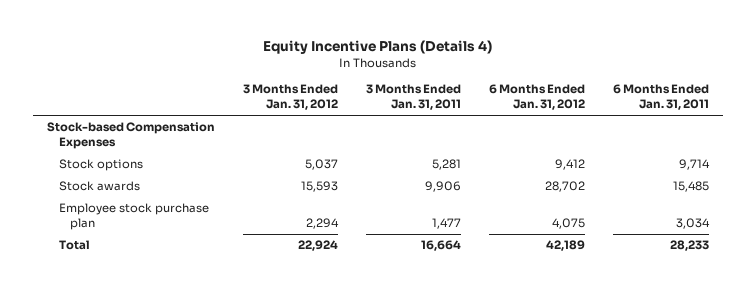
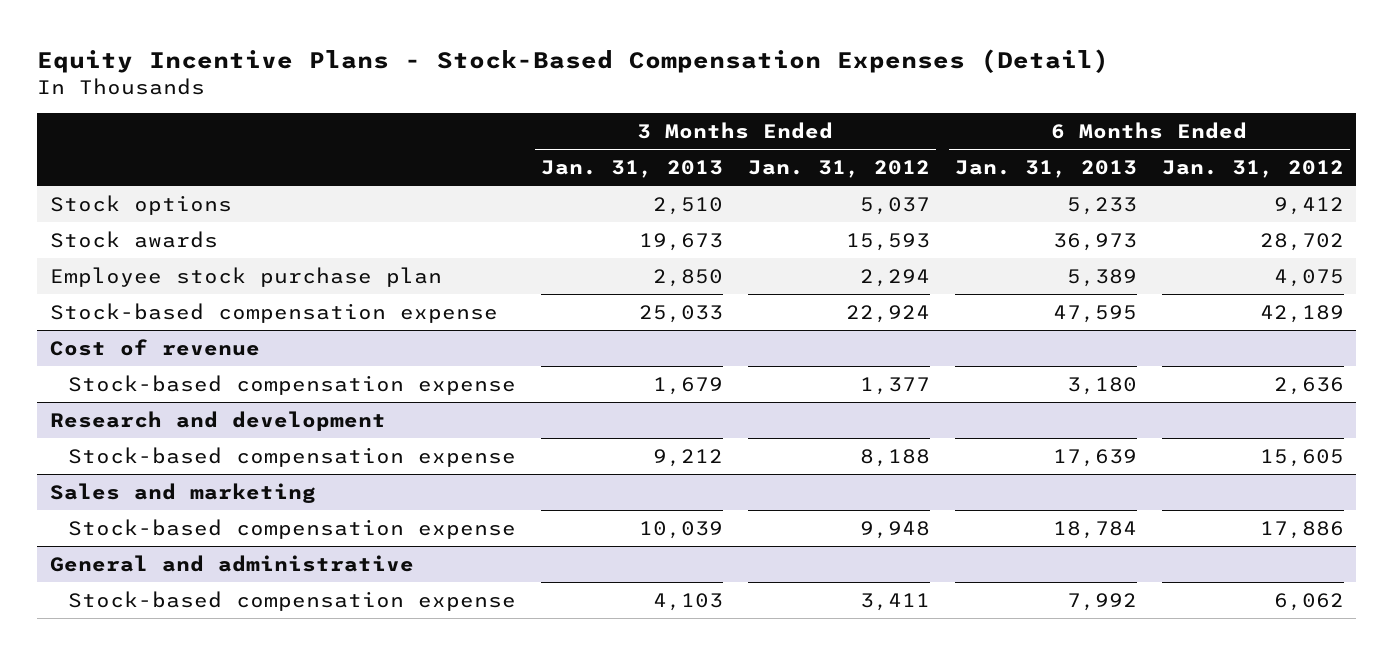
[263,40,493,55] Equity Incentive Plans (Details 4) -> [37,48,1110,73] Equity Incentive Plans - Stock-Based Compensation Expenses (Detail)
[366,84,462,111] 3 Months Ended Jan. 31, 2011 -> none
[613,84,710,111] 6 Months Ended Jan. 31, 2011 -> none
none -> [540,159,723,178] Jan. 31, 2013
none -> [954,159,1137,178] Jan. 31, 2013
[47,122,216,150] Stock-based Compensation Expenses -> none
[58,240,90,251] Total -> [49,302,498,323] Stock-based compensation expense
none -> [49,338,260,356] Cost of revenue
none -> [68,374,517,395] Stock-based compensation expense
none -> [49,410,386,431] Research and development
none -> [68,446,517,467] Stock-based compensation expense
none -> [49,482,316,503] Sales and marketing
none -> [68,518,517,539] Stock-based compensation expense
none -> [49,554,414,572] General and administrative
none -> [68,590,517,611] Stock-based compensation expense

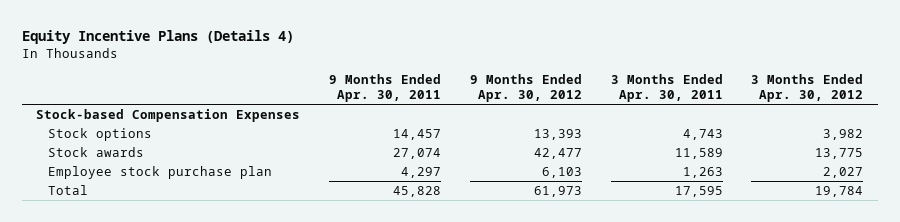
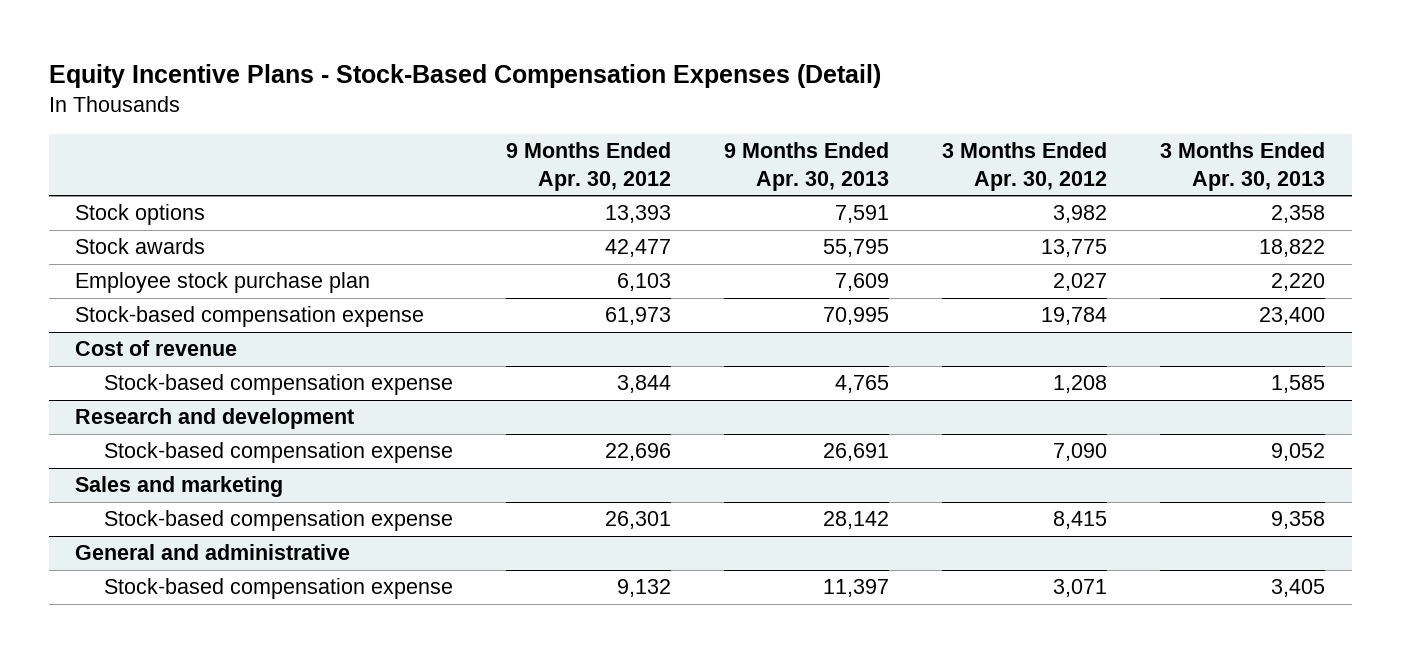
[21,29,294,44] Equity Incentive Plans (Details 4) -> [48,63,881,88] Equity Incentive Plans - Stock-Based Compensation Expenses (Detail)
[328,74,441,102] 9 Months Ended Apr. 30, 2011 -> none
[610,74,723,102] 3 Months Ended Apr. 30, 2011 -> none
none -> [723,141,889,192] 9 Months Ended Apr. 30, 2013
none -> [1160,141,1326,192] 3 Months Ended Apr. 30, 2013
[36,109,301,123] Stock-based Compensation Expenses -> none
[47,185,88,196] Total -> [75,306,425,328] Stock-based compensation expense
none -> [75,340,238,357] Cost of revenue
none -> [103,374,453,396] Stock-based compensation expense
none -> [75,408,355,430] Research and development
none -> [103,442,453,464] Stock-based compensation expense
none -> [75,476,284,498] Sales and marketing
none -> [103,510,453,532] Stock-based compensation expense
none -> [75,544,351,561] General and administrative
none -> [103,578,453,600] Stock-based compensation expense

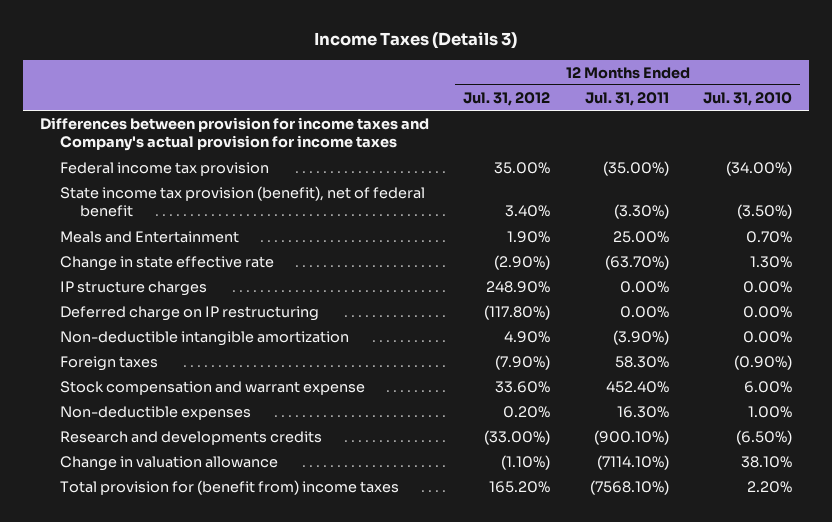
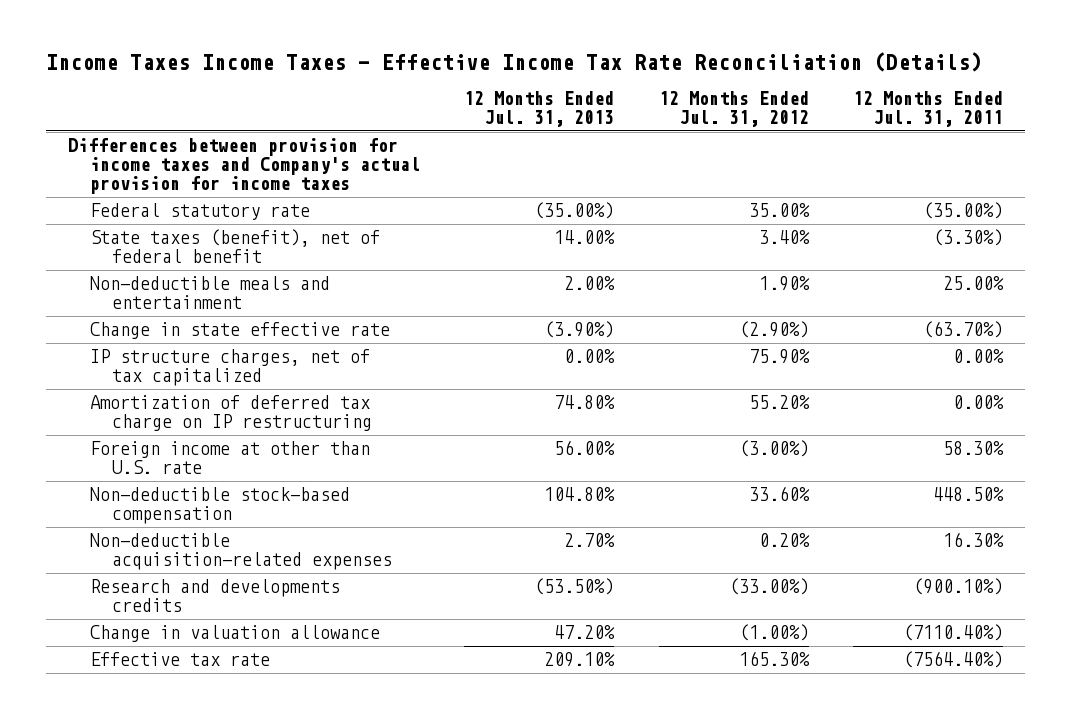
[314,32,518,50] Income Taxes (Details 3) -> [46,51,983,72] Income Taxes Income Taxes - Effective Income Tax Rate Reconciliation (Details)
[702,91,792,106] Jul. 31, 2010 -> none
none -> [464,91,615,128] 12 Months Ended Jul. 31, 2013
[60,161,270,176] Federal income tax provision -> [90,203,311,221] Federal statutory rate
[60,185,426,218] State income tax provision (benefit), net of federal benefit -> [90,229,381,264] State taxes (benefit), net of federal benefit
[60,230,240,243] Meals and Entertainment -> [90,276,331,310] Non-deductible meals and entertainment
[60,330,350,346] Non-deductible intangible amortization -> none
[60,355,159,371] Foreign taxes -> none
[60,280,208,296] IP structure charges -> [90,349,371,387] IP structure charges, net of tax capitalized
[486,280,551,293] 248.90% -> [748,349,810,365] 75.90%
[60,305,320,321] Deferred charge on IP restructuring -> [90,395,372,432] Amortization of deferred tax charge on IP restructuring
[484,304,551,320] (117.80%) -> [748,395,810,410] 55.20%
none -> [90,441,371,475] Foreign income at other than U.S. rate
[60,380,366,395] Stock compensation and warrant expense -> [90,487,351,525] Non-deductible stock-based compensation
[605,380,669,393] 452.40% -> [932,487,1004,502] 448.50%
[60,405,252,420] Non-deductible expenses -> [90,533,392,571] Non-deductible acquisition-related expenses
[60,479,400,495] Total provision for (benefit from) income taxes -> none
[501,454,551,470] (1.10%) -> [738,624,809,642] (1.00%)
[596,454,669,470] (7114.10%) -> [902,624,1003,642] (7110.40%)
none -> [90,652,271,667] Effective tax rate

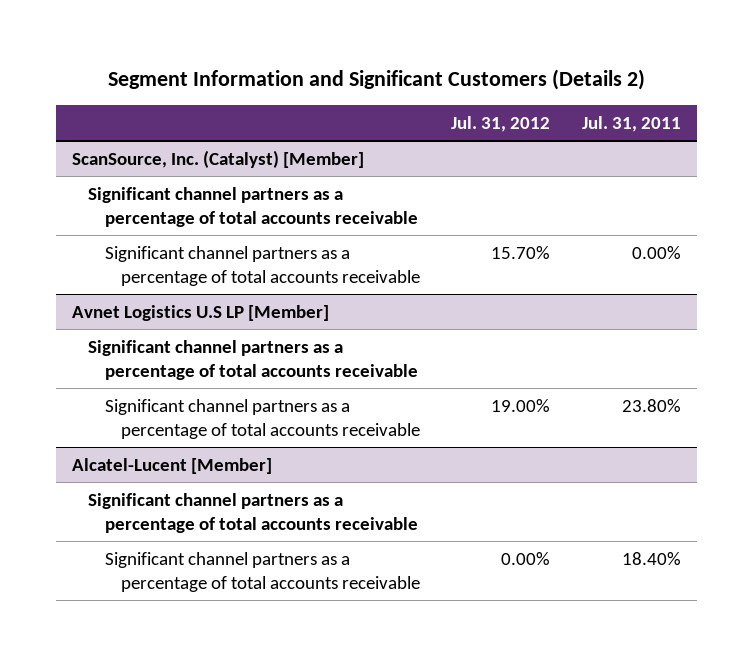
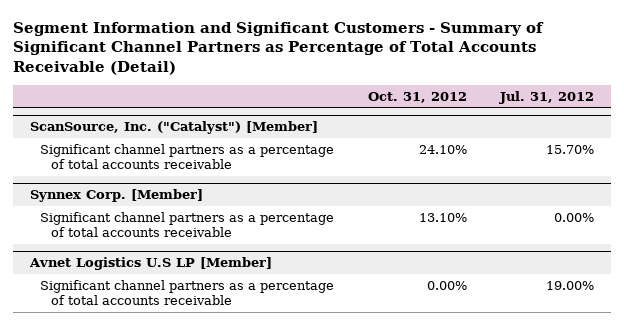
[107,68,645,90] Segment Information and Significant Customers (Details 2) -> [12,21,544,75] Segment Information and Significant Customers - Summary of Significant Channel Partners as Percentage of Total Accounts Receivable (Detail)
[582,115,682,132] Jul. 31, 2011 -> none
none -> [367,91,467,103] Oct. 31, 2012
[88,186,418,227] Significant channel partners as a percentage of total accounts receivable -> none
[72,149,365,168] ScanSource, Inc. (Catalyst) [Member] -> [29,121,318,135] ScanSource, Inc. ("Catalyst") [Member]
none -> [29,189,203,203] Synnex Corp. [Member]
none -> [40,211,335,237] Significant channel partners as a percentage of total accounts receivable
[88,339,418,380] Significant channel partners as a percentage of total accounts receivable -> none
[72,457,273,474] Alcatel-Lucent [Member] -> none
[88,492,418,533] Significant channel partners as a percentage of total accounts receivable -> none
[104,551,420,592] Significant channel partners as a percentage of total accounts receivable -> none

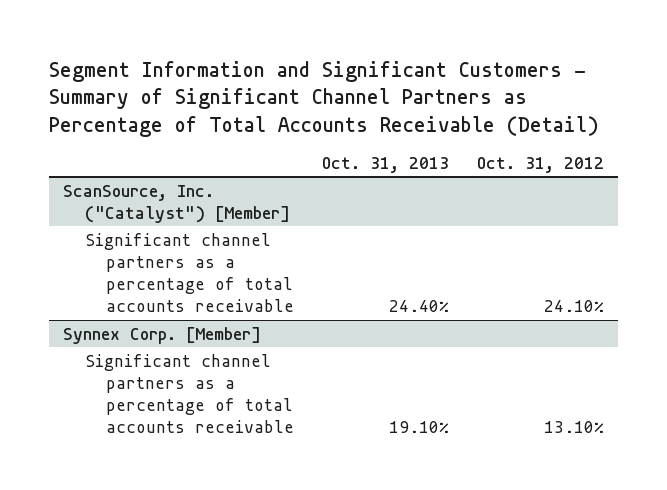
[499,90,595,104] Jul. 31, 2012 -> none
none -> [321,156,449,173] Oct. 31, 2013
[28,257,272,271] Avnet Logistics U.S LP [Member] -> none
[40,279,335,305] Significant channel partners as a percentage of total accounts receivable -> none

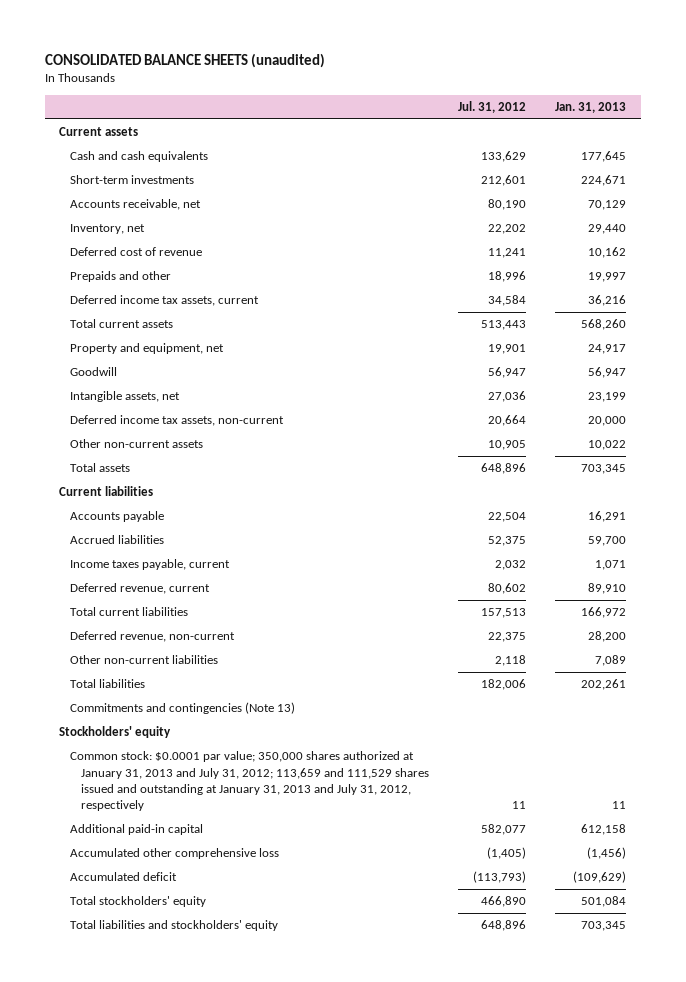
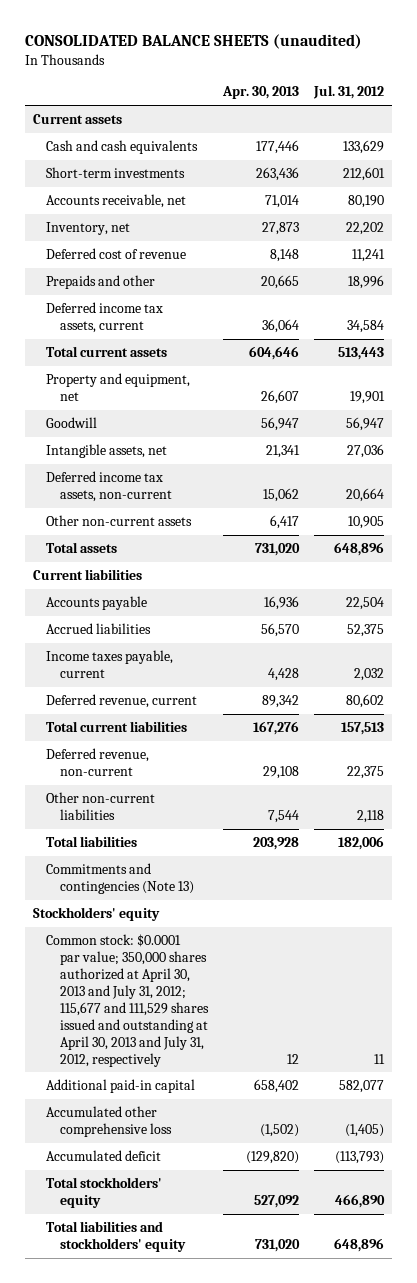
[555,102,627,114] Jan. 31, 2013 -> none
none -> [222,86,300,100] Apr. 30, 2013
[70,751,430,812] Common stock: $0.0001 par value; 350,000 shares authorized at January 31, 2013 and July 31, 2012; 113,659 and 111,529 shares issued and outstanding at January 31, 2013 and July 31, 2012, respectively -> [46,934,210,1067] Common stock: $0.0001 par value; 350,000 shares authorized at April 30, 2013 and July 31, 2012; 115,677 and 111,529 shares issued and outstanding at April 30, 2013 and July 31, 2012, respectively

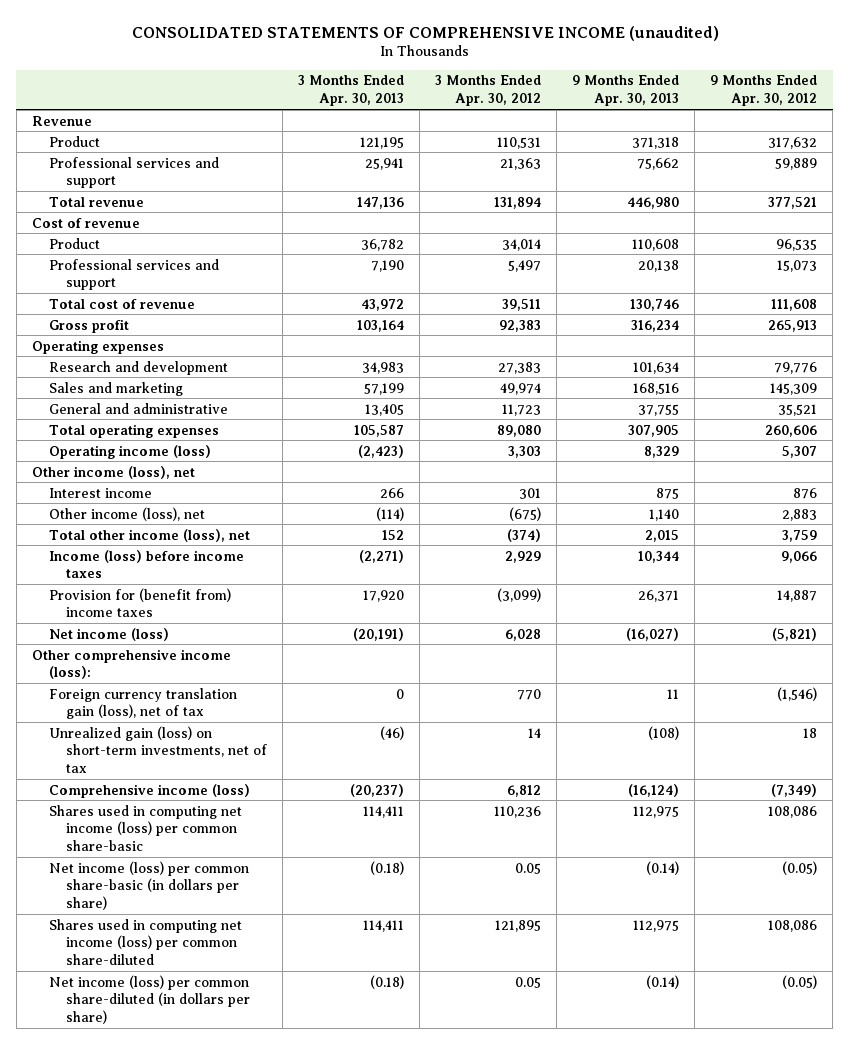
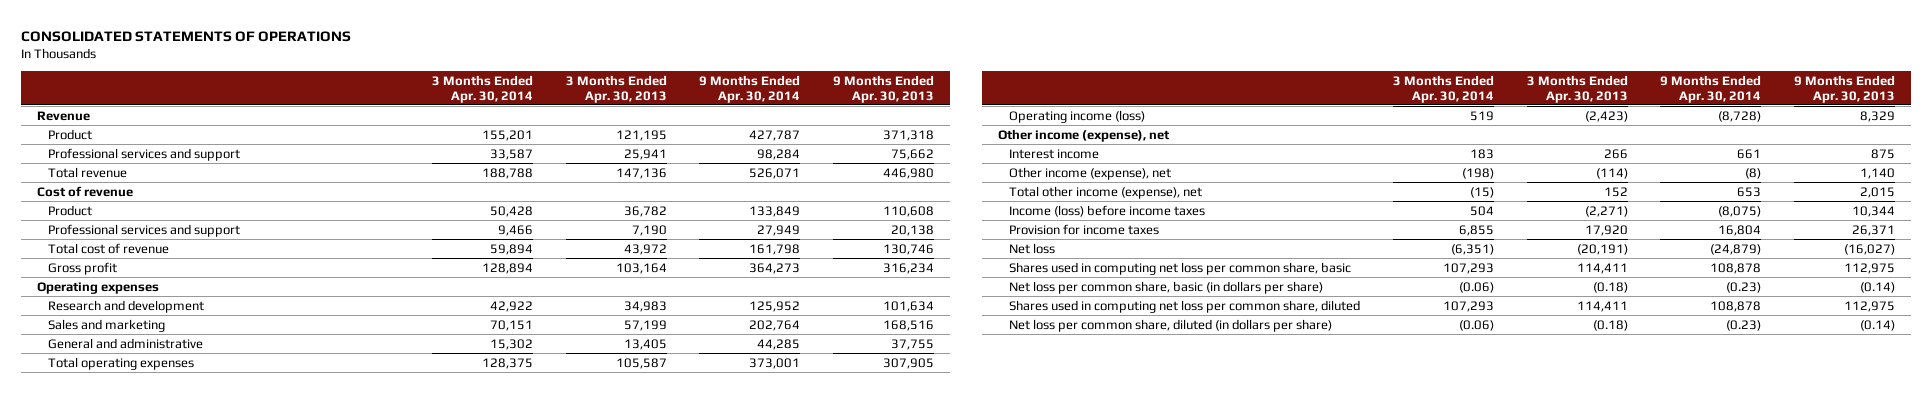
[131,25,719,41] CONSOLIDATED STATEMENTS OF COMPREHENSIVE INCOME (unaudited) -> [21,30,352,42] CONSOLIDATED STATEMENTS OF OPERATIONS
[435,75,542,107] 3 Months Ended Apr. 30, 2012 -> none
[710,75,818,107] 9 Months Ended Apr. 30, 2012 -> none
none -> [432,74,534,103] 3 Months Ended Apr. 30, 2014
none -> [699,74,801,103] 9 Months Ended Apr. 30, 2014
[31,465,195,479] Other income (loss), net -> [998,128,1171,142] Other income (expense), net
[48,506,205,521] Other income (loss), net -> [1009,166,1172,180] Other income (expense), net
[48,528,250,542] Total other income (loss), net -> [1009,185,1203,199] Total other income (expense), net
[31,648,231,680] Other comprehensive income (loss): -> none
[48,687,237,720] Foreign currency translation gain (loss), net of tax -> none
[48,725,267,773] Unrealized gain (loss) on short-term investments, net of tax -> none
[48,783,250,798] Comprehensive income (loss) -> none
[48,587,231,618] Provision for (benefit from) income taxes -> [1009,223,1160,235] Provision for income taxes
[48,627,169,641] Net income (loss) -> [1009,242,1056,254] Net loss
[48,804,242,851] Shares used in computing net income (loss) per common share-basic -> [1009,261,1352,275] Shares used in computing net loss per common share, basic
[48,860,249,910] Net income (loss) per common share-basic (in dollars per share) -> [1009,280,1324,294] Net loss per common share, basic (in dollars per share)
[48,918,242,965] Shares used in computing net income (loss) per common share-diluted -> [1009,299,1361,313] Shares used in computing net loss per common share, diluted
[48,974,250,1024] Net income (loss) per common share-diluted (in dollars per share) -> [1009,318,1333,332] Net loss per common share, diluted (in dollars per share)

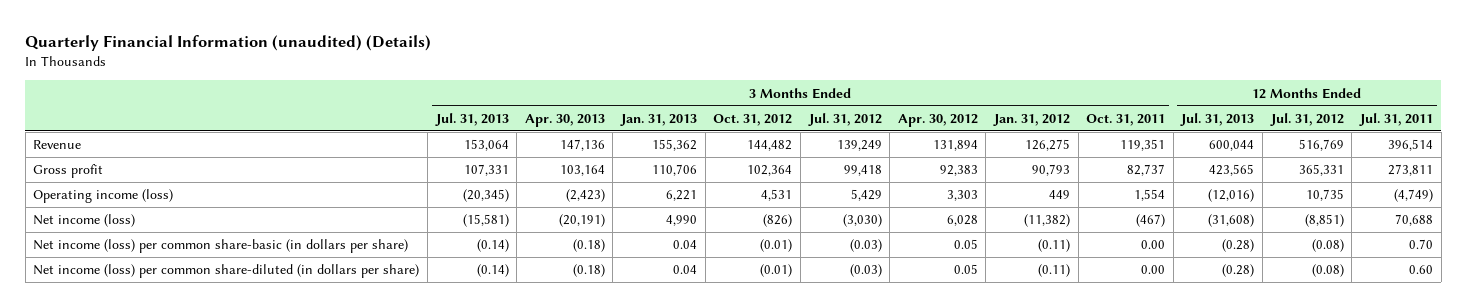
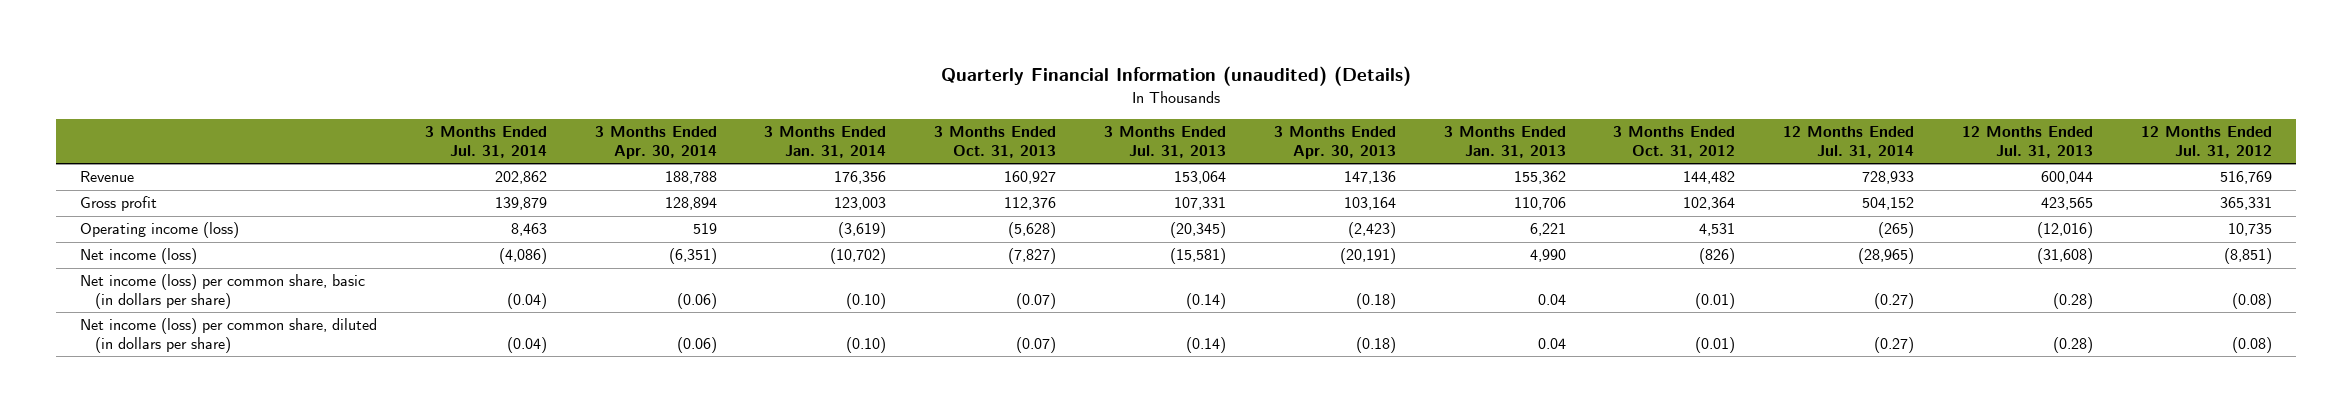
[807,112,882,126] Jul. 31, 2012 -> none
[897,113,978,127] Apr. 30, 2012 -> none
[993,113,1071,126] Jan. 31, 2012 -> none
[1086,113,1166,126] Oct. 31, 2011 -> none
[1358,112,1433,126] Jul. 31, 2011 -> none
none -> [424,126,547,159] 3 Months Ended Jul. 31, 2014
none -> [594,126,717,160] 3 Months Ended Apr. 30, 2014
none -> [764,126,887,159] 3 Months Ended Jan. 31, 2014
none -> [934,126,1057,159] 3 Months Ended Oct. 31, 2013
none -> [1783,126,1915,159] 12 Months Ended Jul. 31, 2014
[33,239,409,254] Net income (loss) per common share-basic (in dollars per share) -> [80,274,366,310] Net income (loss) per common share, basic (in dollars per share)
[33,264,420,279] Net income (loss) per common share-diluted (in dollars per share) -> [80,318,378,354] Net income (loss) per common share, diluted (in dollars per share)

